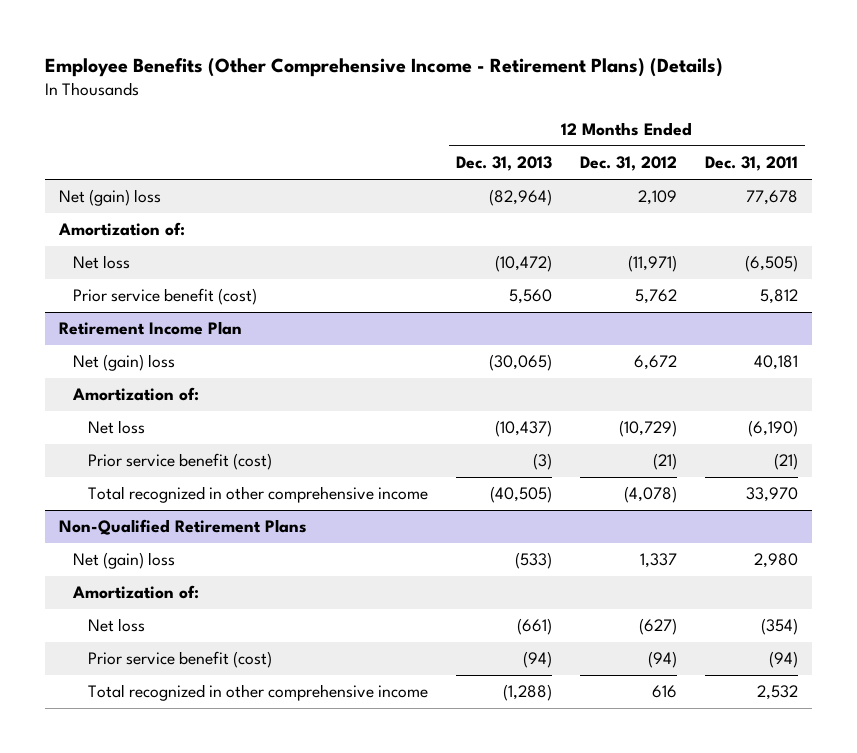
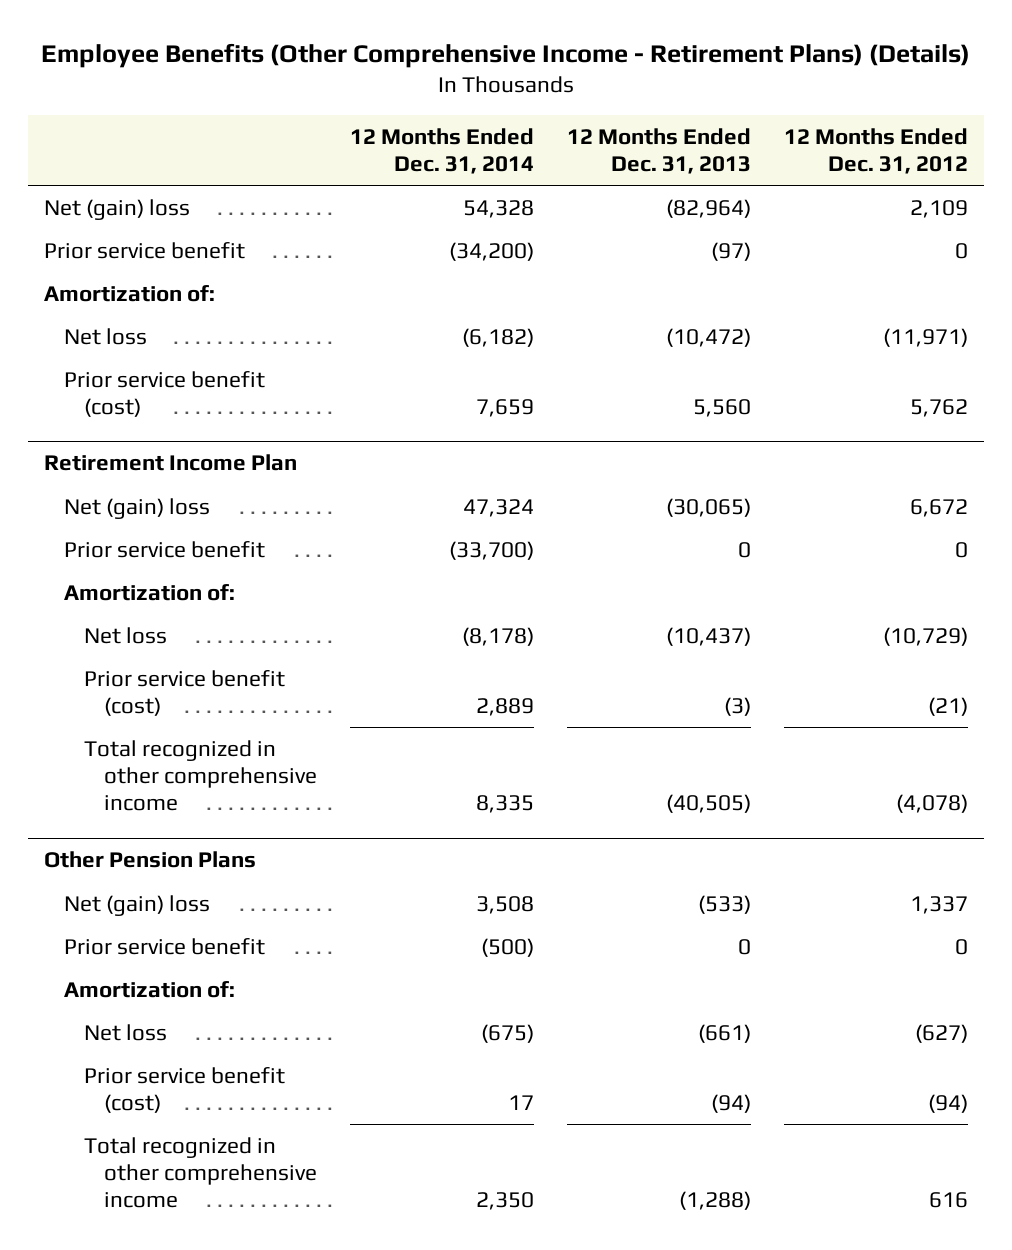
[704,156,798,172] Dec. 31, 2011 -> none
none -> [349,127,534,174] 12 Months Ended Dec. 31, 2014
none -> [44,241,246,259] Prior service benefit
none -> [63,540,265,558] Prior service benefit
[58,519,307,536] Non-Qualified Retirement Plans -> none
none -> [44,851,257,869] Other Pension Plans
none -> [63,937,265,955] Prior service benefit

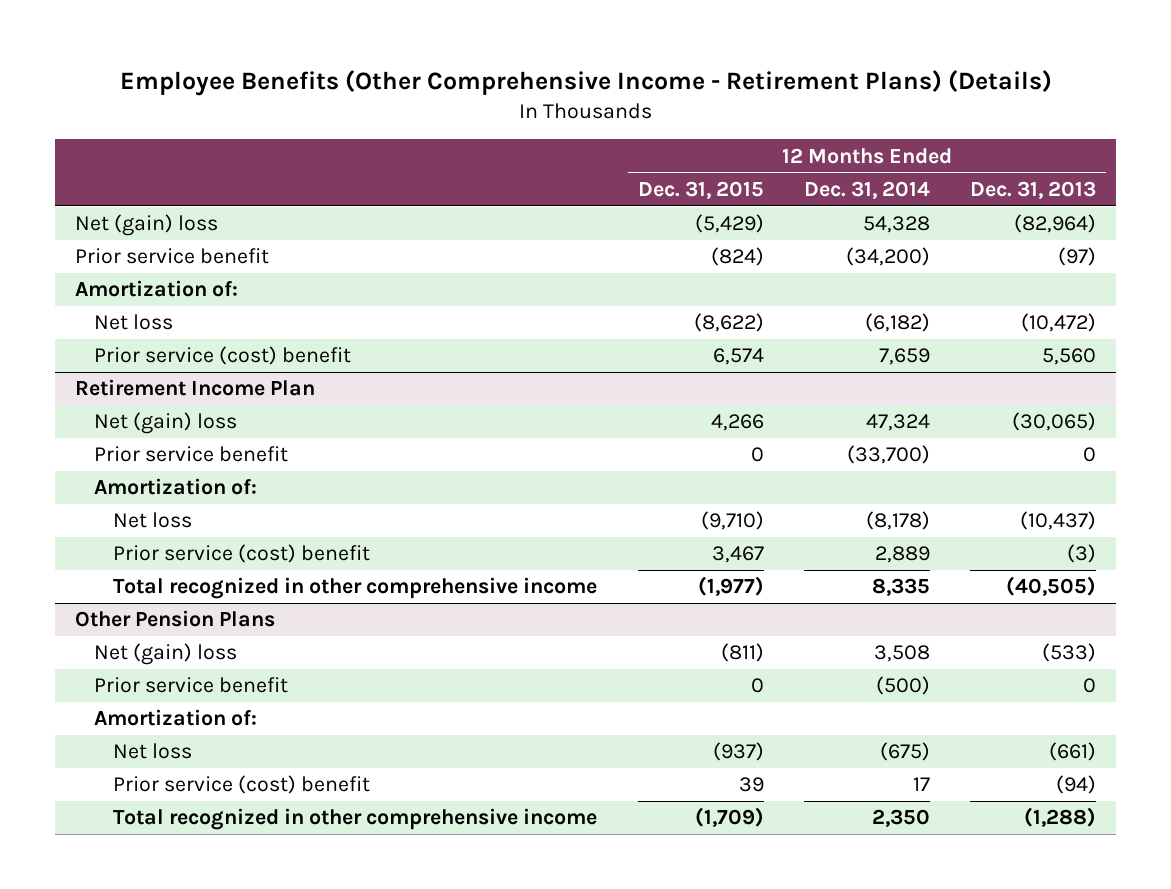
[783,127,968,174] 12 Months Ended Dec. 31, 2012 -> none
none -> [637,180,764,199] Dec. 31, 2015
[63,370,265,418] Prior service benefit (cost) -> [94,346,352,366] Prior service (cost) benefit
[83,669,285,717] Prior service benefit (cost) -> [113,544,371,564] Prior service (cost) benefit
[83,1066,285,1114] Prior service benefit (cost) -> [113,775,371,795] Prior service (cost) benefit

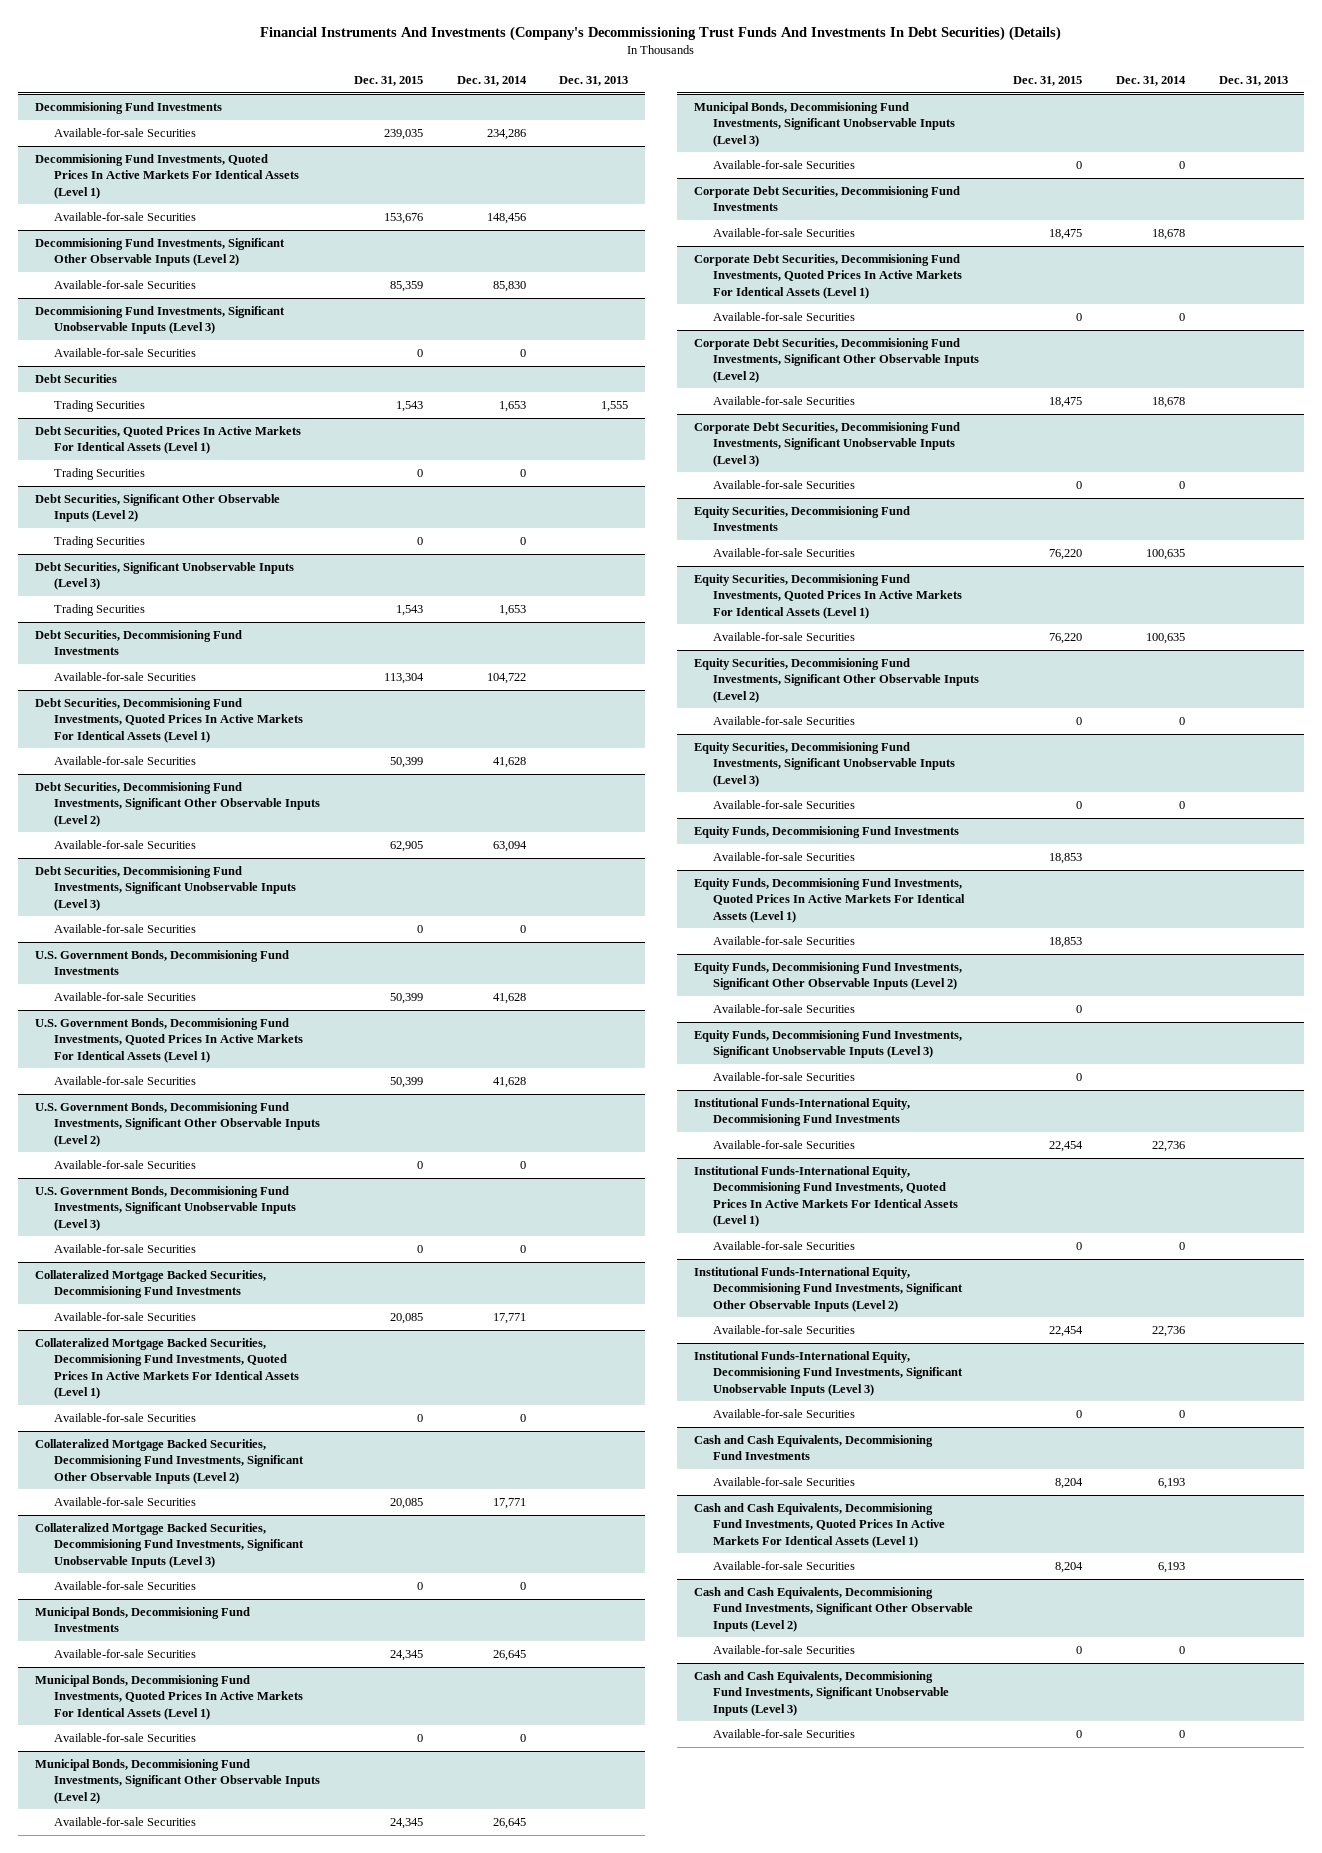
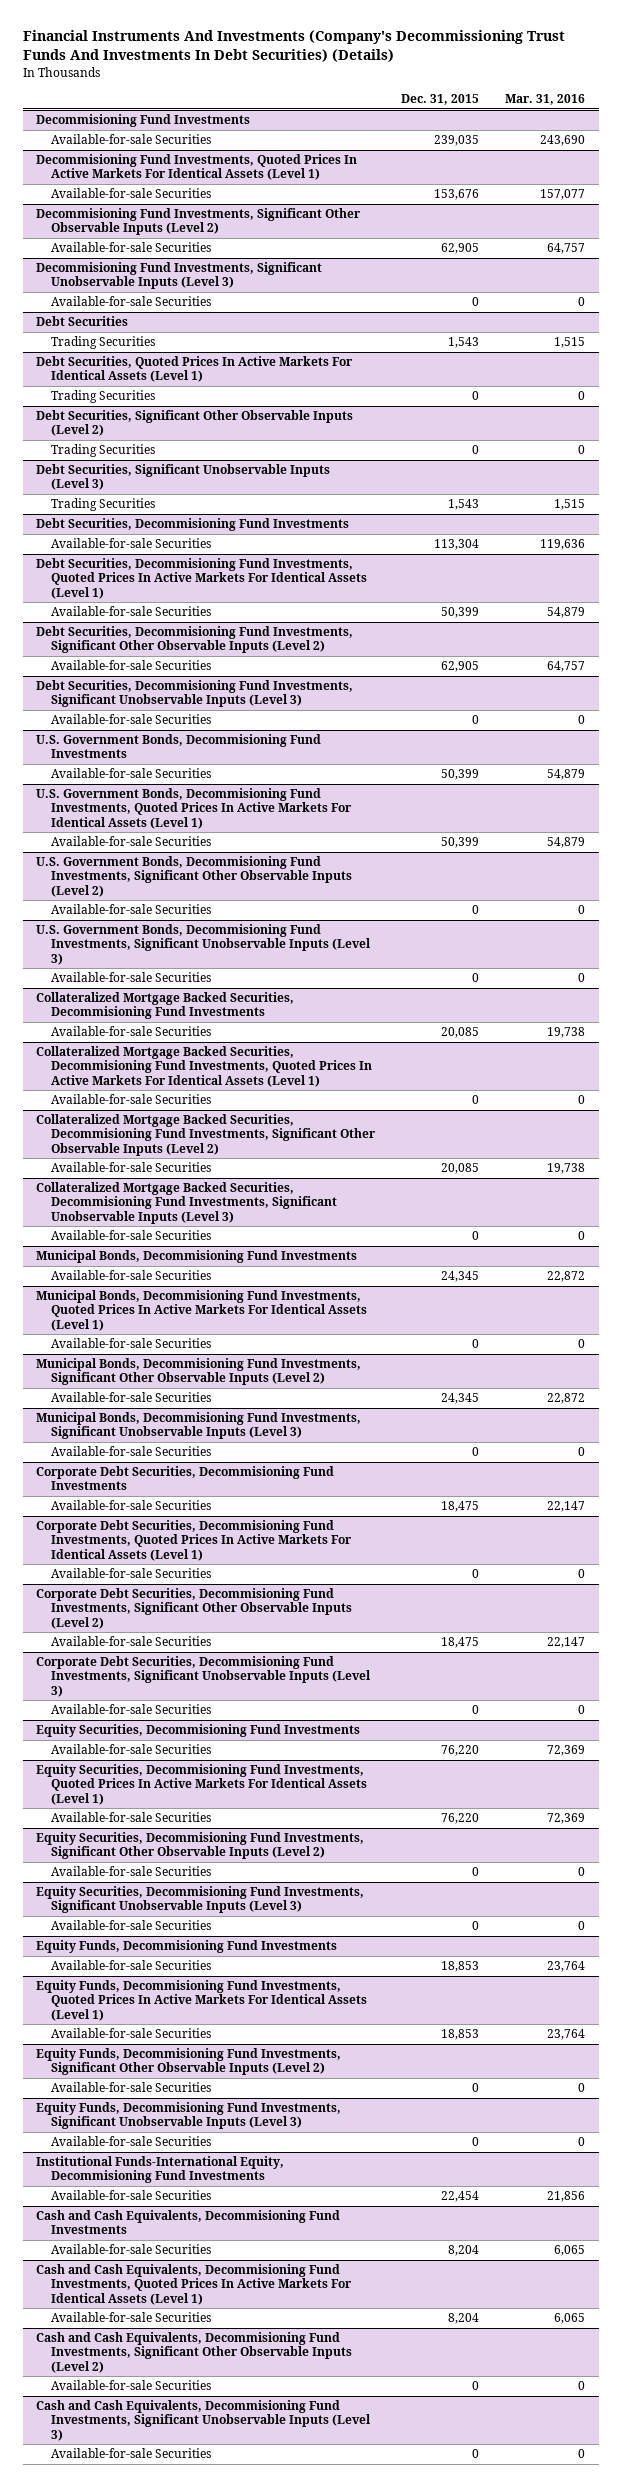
[456,75,527,86] Dec. 31, 2014 -> none
[559,75,629,86] Dec. 31, 2013 -> none
none -> [505,94,586,106] Mar. 31, 2016
[389,280,423,292] 85,359 -> [441,243,480,255] 62,905
[693,1165,959,1228] Institutional Funds-International Equity, Decommisioning Fund Investments, Quoted Prices In Active Markets For Identical Assets (Level 1) -> none
[713,1240,856,1250] Available-for-sale Securities -> none
[693,1266,964,1312] Institutional Funds-International Equity, Decommisioning Fund Investments, Significant Other Observable Inputs (Level 2) -> none
[713,1324,856,1334] Available-for-sale Securities -> none
[693,1350,964,1396] Institutional Funds-International Equity, Decommisioning Fund Investments, Significant Unobservable Inputs (Level 3) -> none
[713,1408,856,1418] Available-for-sale Securities -> none

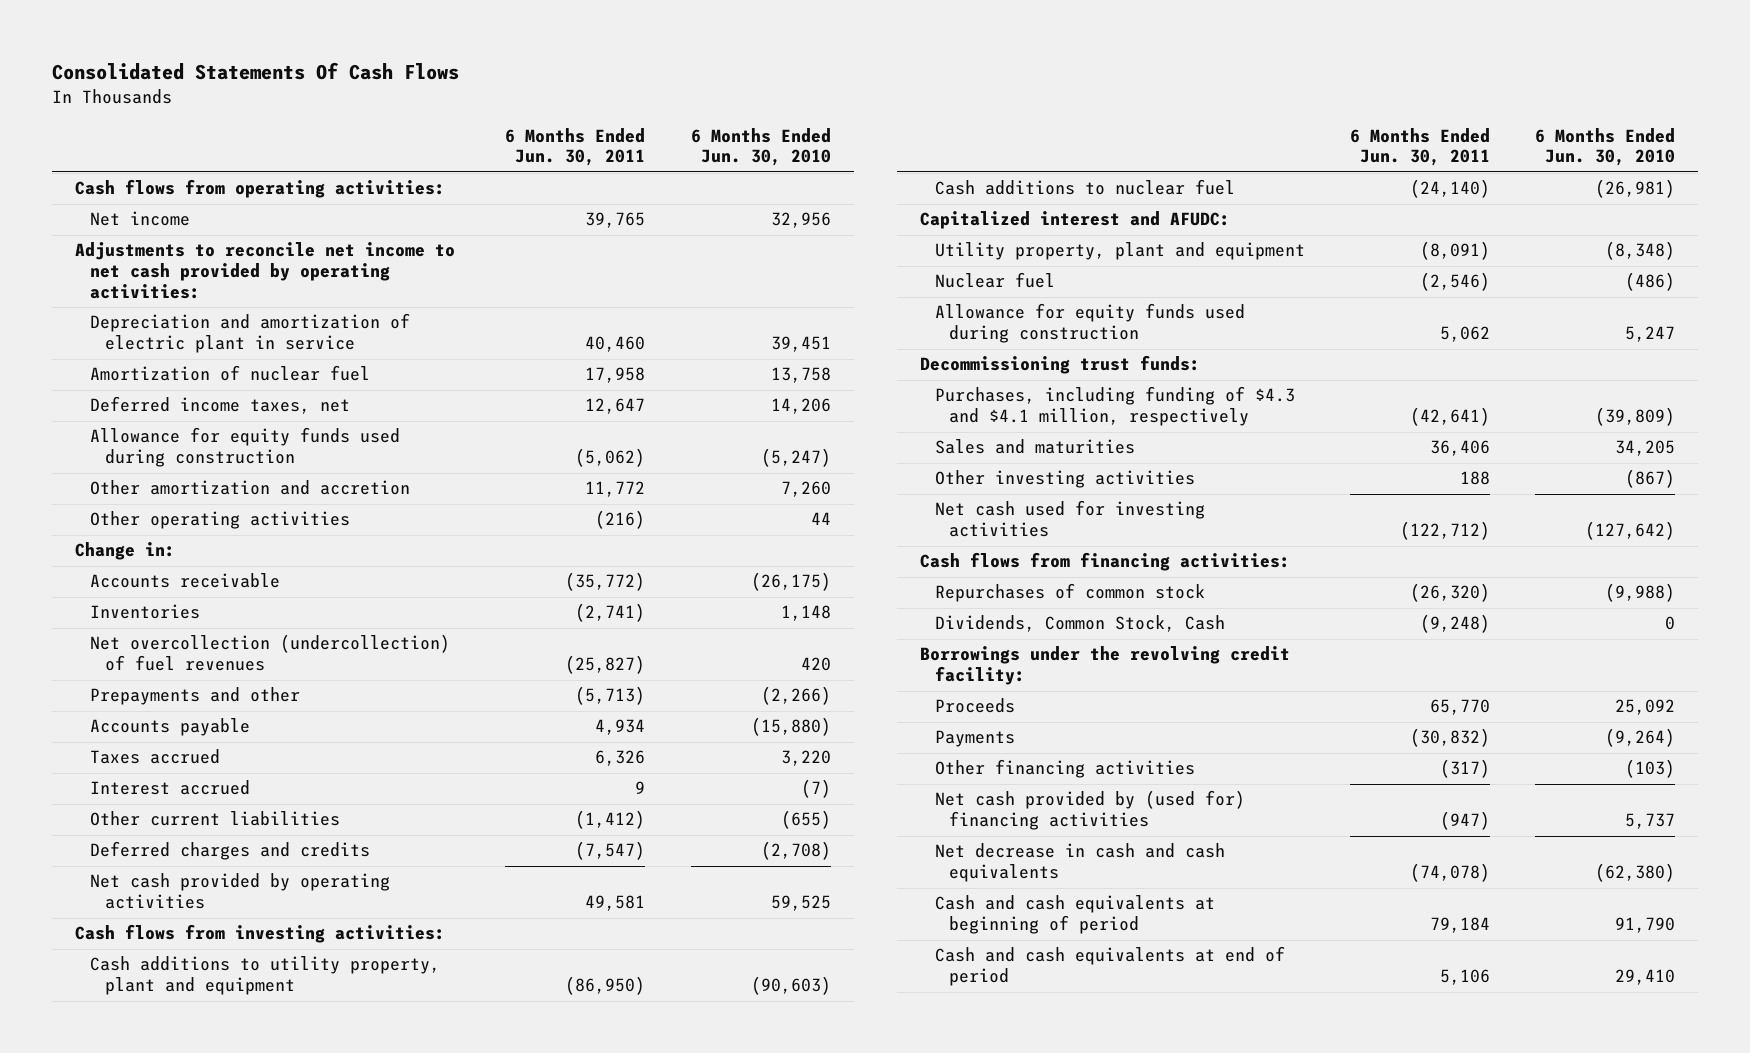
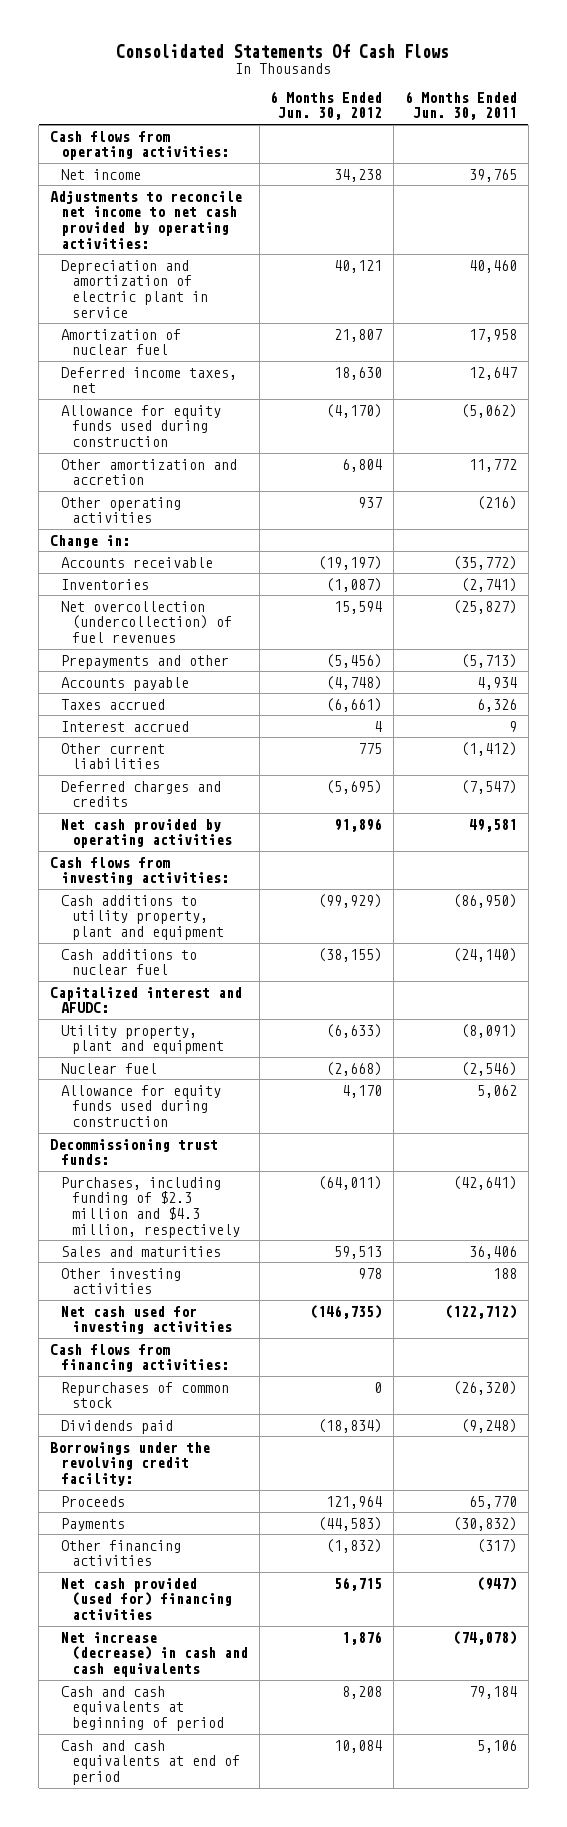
[690,127,831,167] 6 Months Ended Jun. 30, 2010 -> none
none -> [270,90,383,121] 6 Months Ended Jun. 30, 2012
[934,386,1295,427] Purchases, including funding of $4.3 and $4.1 million, respectively -> [60,1176,240,1238] Purchases, including funding of $2.3 million and $4.3 million, respectively
[934,615,1225,633] Dividends, Common Stock, Cash -> [60,1419,173,1434] Dividends paid
[934,790,1245,831] Net cash provided by (used for) financing activities -> [60,1577,232,1621] Net cash provided (used for) financing activities
[934,843,1225,883] Net decrease in cash and cash equivalents -> [60,1631,248,1678] Net increase (decrease) in cash and cash equivalents

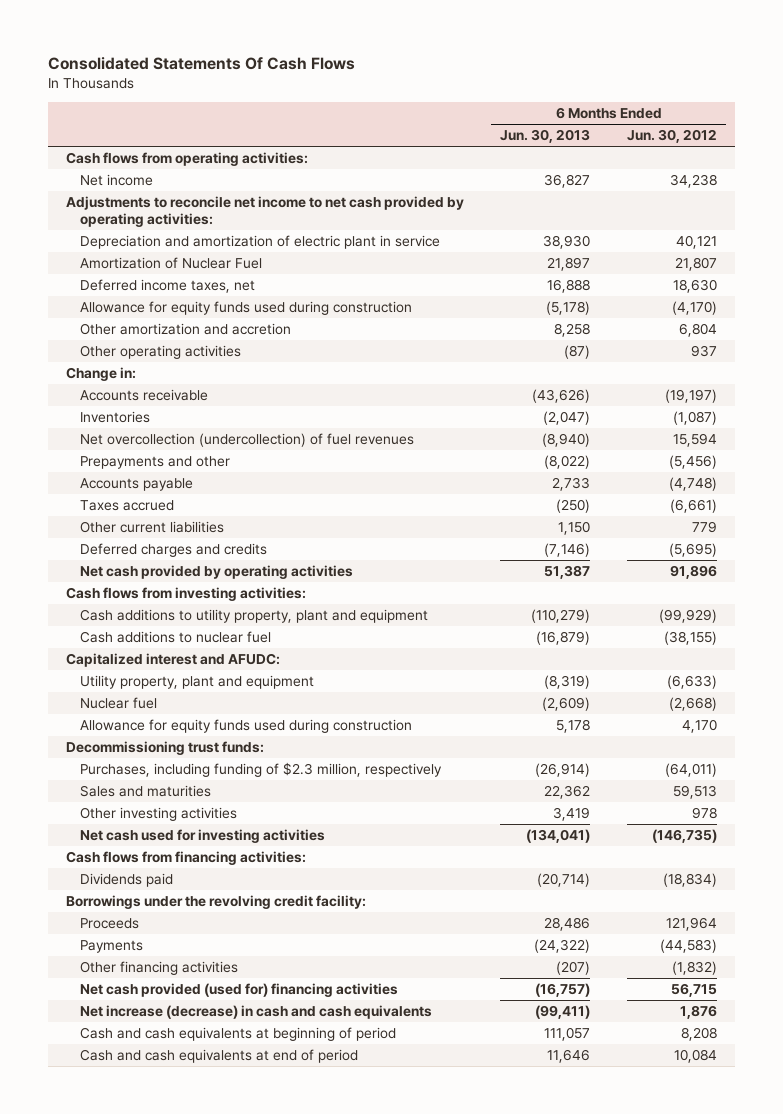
[405,90,518,121] 6 Months Ended Jun. 30, 2011 -> none
none -> [500,129,591,144] Jun. 30, 2013
[60,328,181,356] Amortization of nuclear fuel -> [80,256,263,269] Amortization of Nuclear Fuel
[60,720,189,732] Interest accrued -> none
[358,742,383,754] 775 -> [692,520,718,533] 779
[60,1176,240,1238] Purchases, including funding of $2.3 million and $4.3 million, respectively -> [80,761,443,777] Purchases, including funding of $2.3 million, respectively
[60,1381,229,1409] Repurchases of common stock -> none

